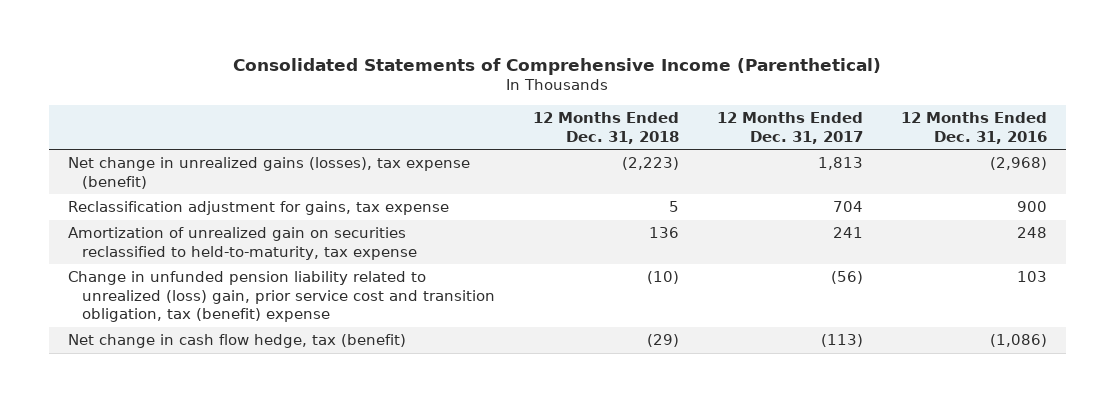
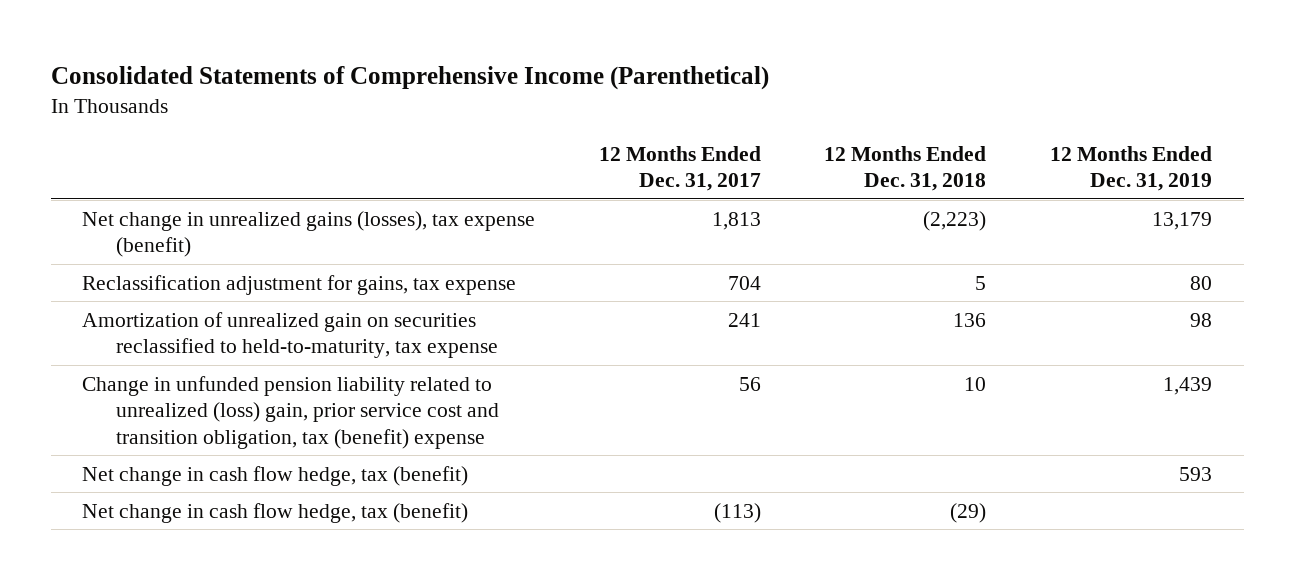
[900,112,1047,144] 12 Months Ended Dec. 31, 2016 -> none
none -> [1049,145,1212,192] 12 Months Ended Dec. 31, 2019
[646,271,679,285] (10) -> [964,376,987,391] 10
[830,271,863,285] (56) -> [738,376,761,391] 56
none -> [82,465,469,486] Net change in cash flow hedge, tax (benefit)

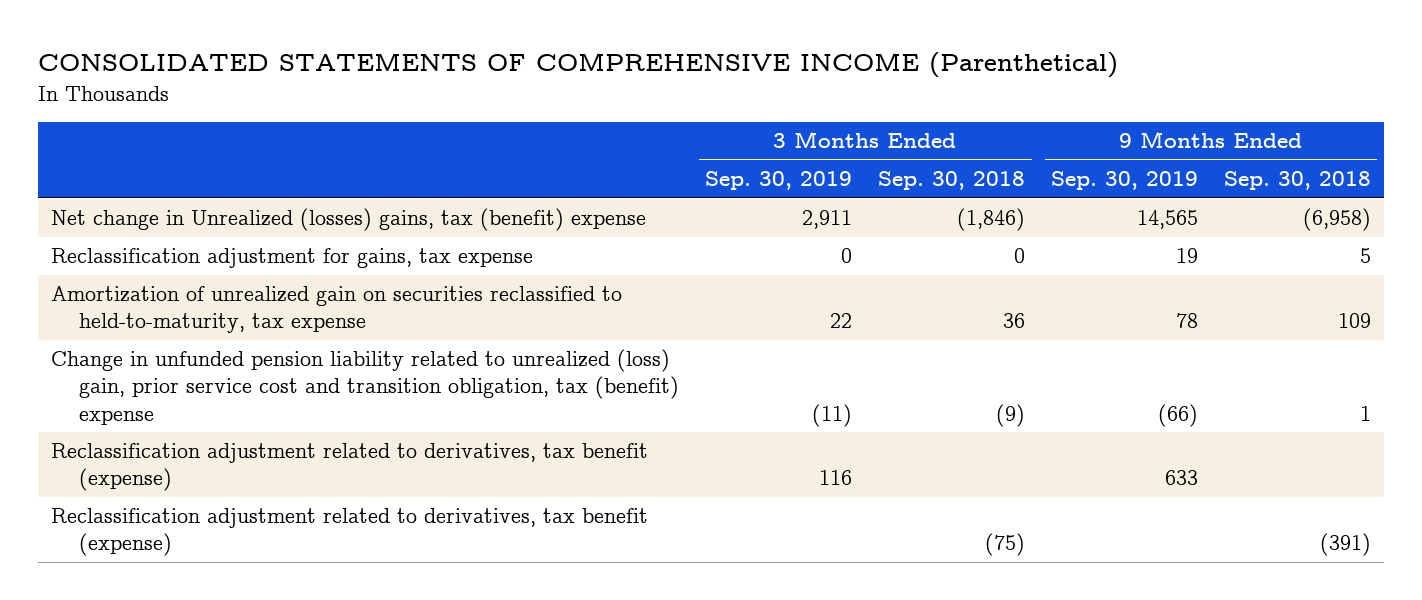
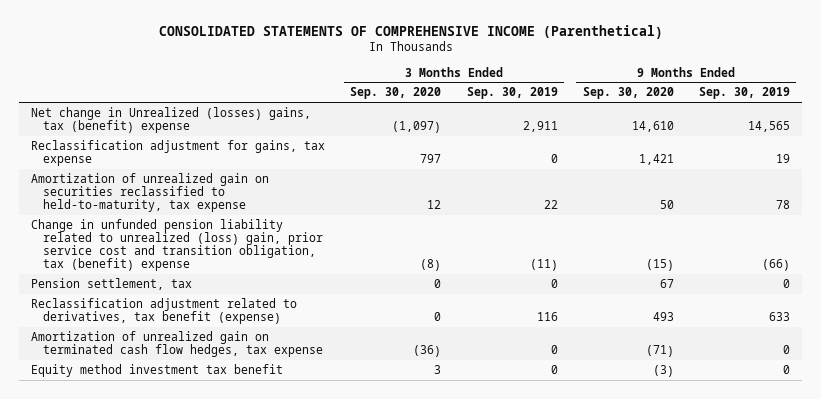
[878,171,1026,191] Sep. 30, 2018 -> none
[1224,171,1372,191] Sep. 30, 2018 -> none
none -> [350,87,442,100] Sep. 30, 2020
none -> [582,87,674,100] Sep. 30, 2020
none -> [31,277,193,290] Pension settlement, tax
[50,508,648,557] Reclassification adjustment related to derivatives, tax benefit (expense) -> none
none -> [31,330,323,358] Amortization of unrealized gain on terminated cash flow hedges, tax expense
none -> [31,363,284,377] Equity method investment tax benefit

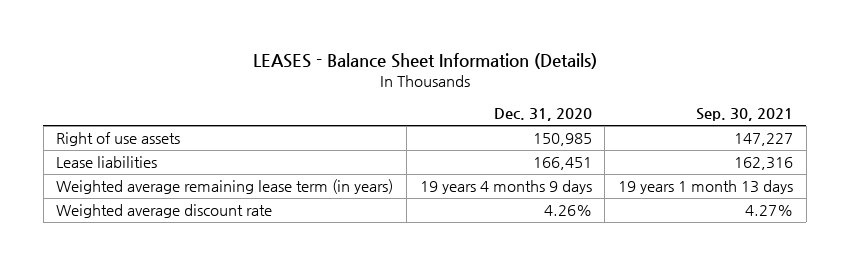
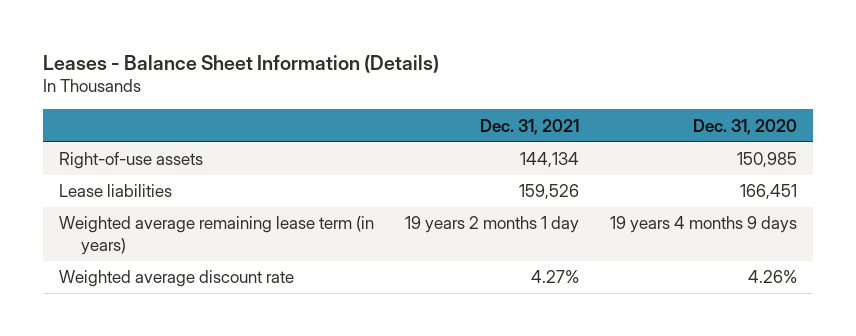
[252,53,597,70] LEASES - Balance Sheet Information (Details) -> [43,54,440,73] Leases - Balance Sheet Information (Details)
[695,108,793,122] Sep. 30, 2021 -> none
none -> [480,118,580,135] Dec. 31, 2021
[56,132,181,147] Right of use assets -> [58,152,203,170] Right-of-use assets

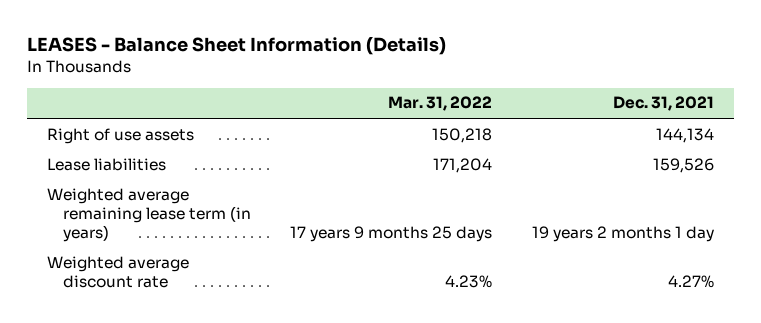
[43,54,440,73] Leases - Balance Sheet Information (Details) -> [27,37,447,56] LEASES - Balance Sheet Information (Details)
[693,118,798,135] Dec. 31, 2020 -> none
none -> [388,96,493,112] Mar. 31, 2022
[58,152,203,170] Right-of-use assets -> [46,127,194,144] Right of use assets

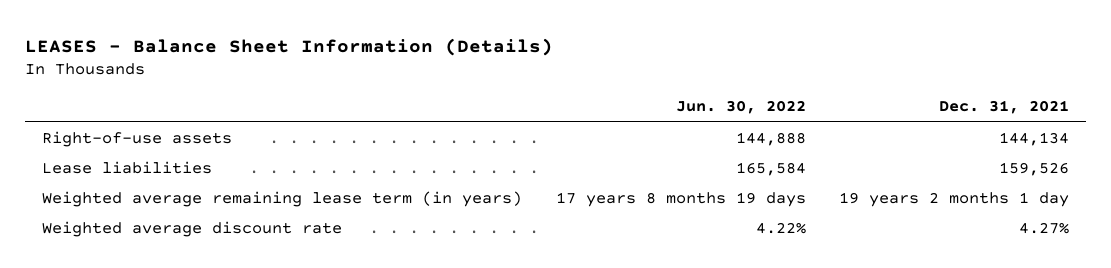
[388,96,493,112] Mar. 31, 2022 -> none
none -> [675,100,806,115] Jun. 30, 2022
[46,127,194,144] Right of use assets -> [42,131,233,148] Right-of-use assets

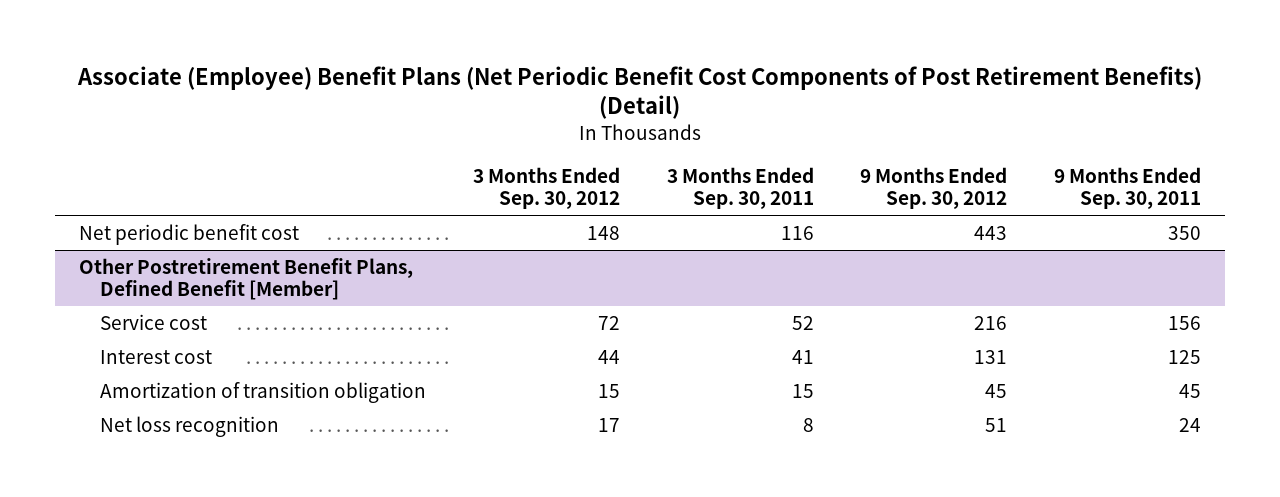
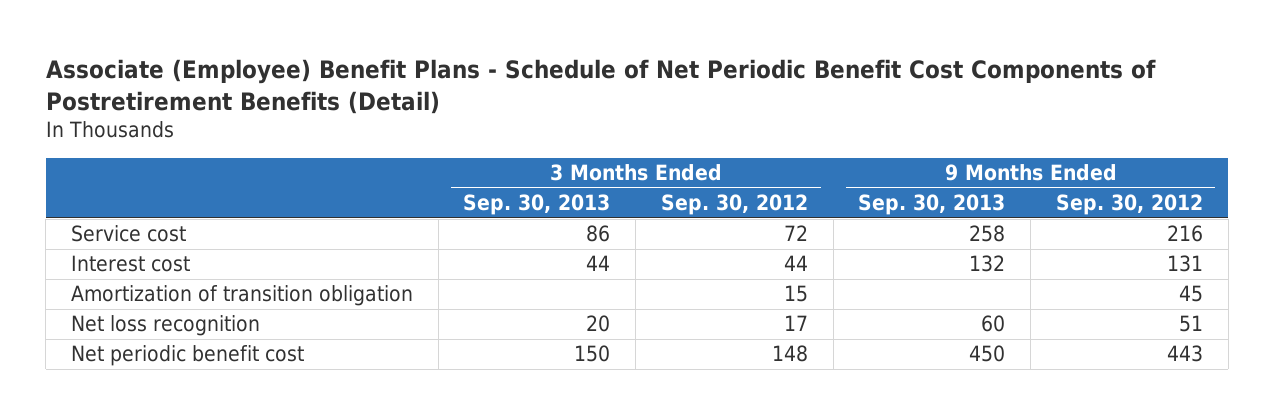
[77,65,1203,120] Associate (Employee) Benefit Plans (Net Periodic Benefit Cost Components of Post Retirement Benefits) (Detail) -> [45,58,1156,114] Associate (Employee) Benefit Plans - Schedule of Net Periodic Benefit Cost Components of Postretirement Benefits (Detail)
[666,166,814,210] 3 Months Ended Sep. 30, 2011 -> none
[1054,166,1202,210] 9 Months Ended Sep. 30, 2011 -> none
none -> [463,194,611,216] Sep. 30, 2013
none -> [858,194,1006,216] Sep. 30, 2013
[78,257,413,301] Other Postretirement Benefit Plans, Defined Benefit [Member] -> none
[78,223,299,245] Net periodic benefit cost -> [70,345,304,367] Net periodic benefit cost

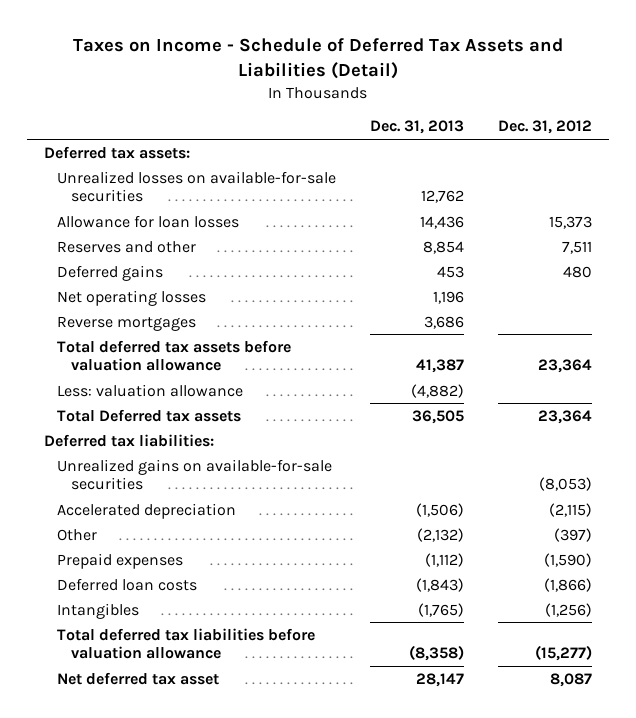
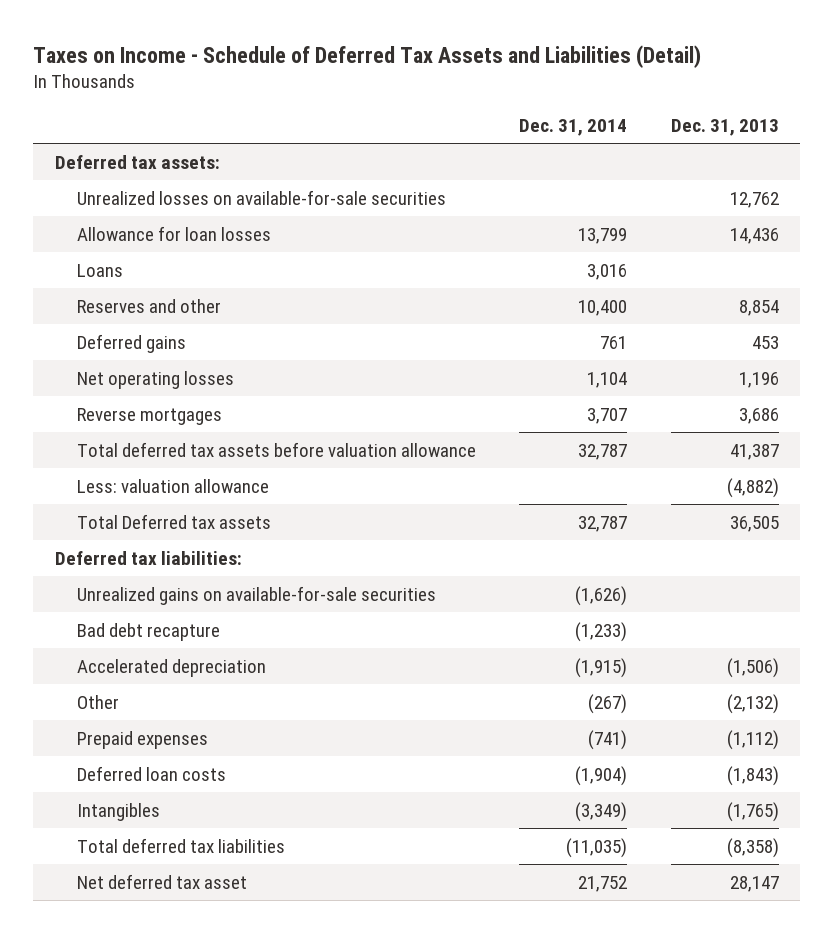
[498,120,593,135] Dec. 31, 2012 -> none
none -> [519,119,628,137] Dec. 31, 2014
none -> [76,263,123,277] Loans
none -> [76,622,220,641] Bad debt recapture
[57,627,316,660] Total deferred tax liabilities before valuation allowance -> [76,837,285,853] Total deferred tax liabilities

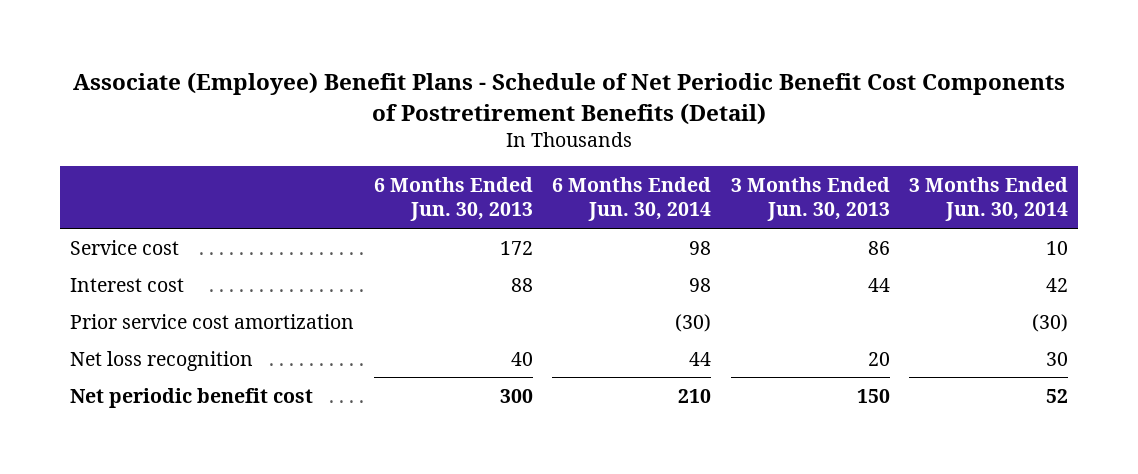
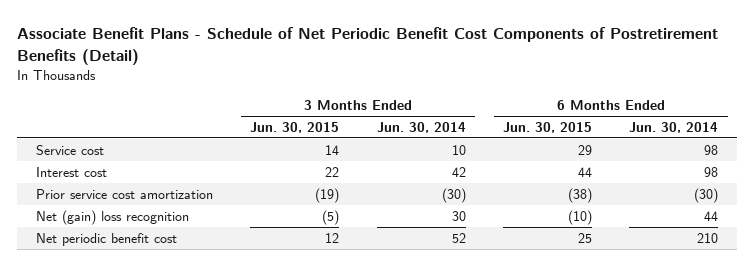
[73,72,1066,125] Associate (Employee) Benefit Plans - Schedule of Net Periodic Benefit Cost Components of Postretirement Benefits (Detail) -> [17,27,719,66] Associate Benefit Plans - Schedule of Net Periodic Benefit Cost Components of Postretirement Benefits (Detail)
[373,176,533,222] 6 Months Ended Jun. 30, 2013 -> none
[730,176,890,222] 3 Months Ended Jun. 30, 2013 -> none
none -> [250,121,340,133] Jun. 30, 2015
none -> [502,121,592,133] Jun. 30, 2015
[70,350,254,371] Net loss recognition -> [36,209,190,225] Net (gain) loss recognition

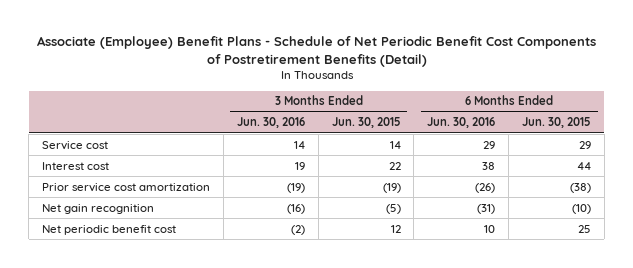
[17,27,719,66] Associate Benefit Plans - Schedule of Net Periodic Benefit Cost Components of Postretirement Benefits (Detail) -> [36,36,596,67] Associate (Employee) Benefit Plans - Schedule of Net Periodic Benefit Cost Components of Postretirement Benefits (Detail)
[376,121,466,133] Jun. 30, 2014 -> none
[629,121,719,133] Jun. 30, 2014 -> none
none -> [236,117,305,129] Jun. 30, 2016
none -> [427,117,496,129] Jun. 30, 2016
[36,209,190,225] Net (gain) loss recognition -> [41,203,154,214] Net gain recognition

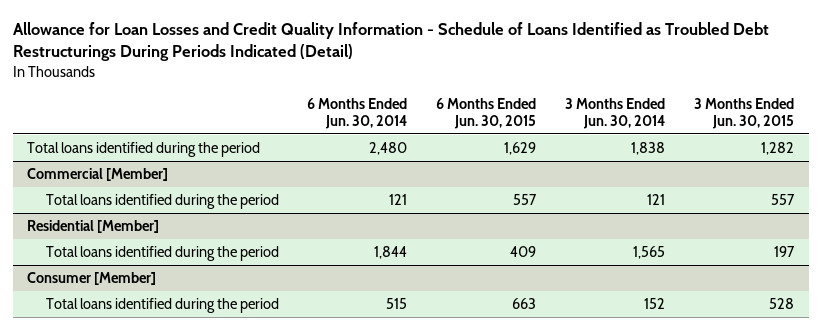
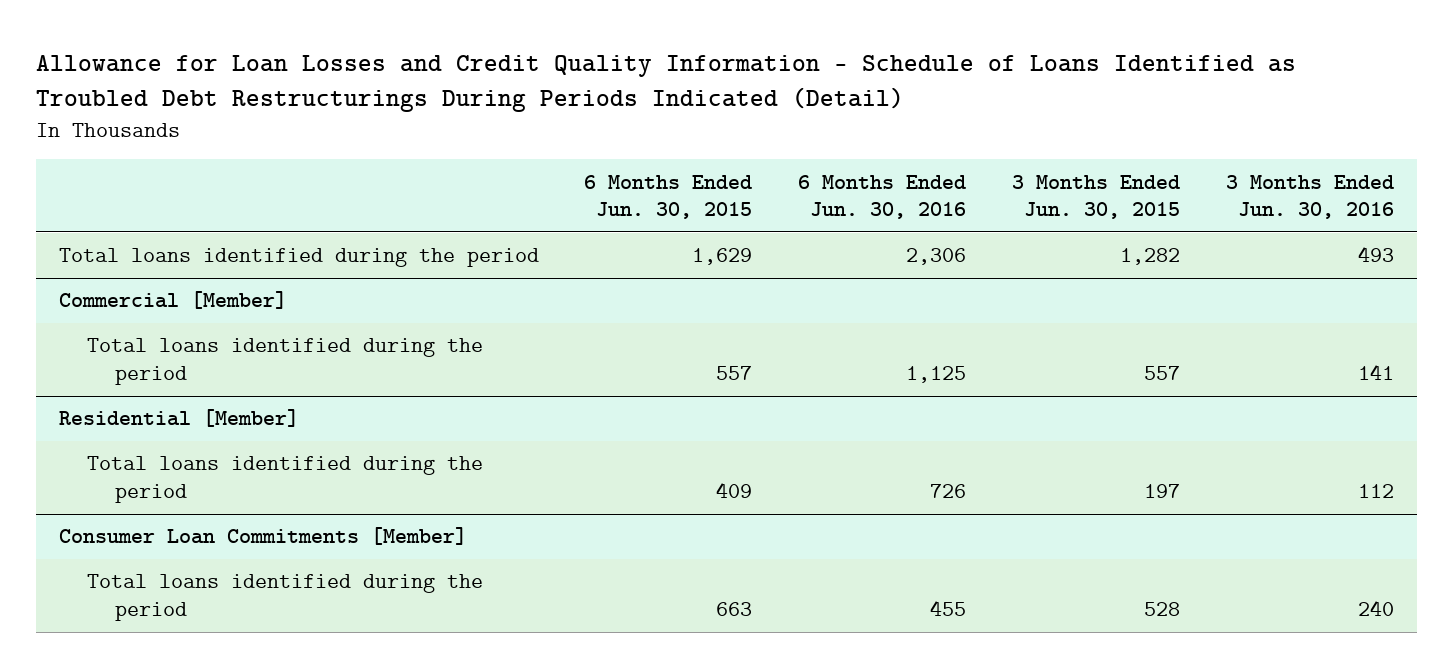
[307,97,408,129] 6 Months Ended Jun. 30, 2014 -> none
[565,97,666,129] 3 Months Ended Jun. 30, 2014 -> none
none -> [798,174,967,220] 6 Months Ended Jun. 30, 2016
none -> [1225,174,1394,220] 3 Months Ended Jun. 30, 2016
[27,271,157,285] Consumer [Member] -> [58,527,467,546] Consumer Loan Commitments [Member]

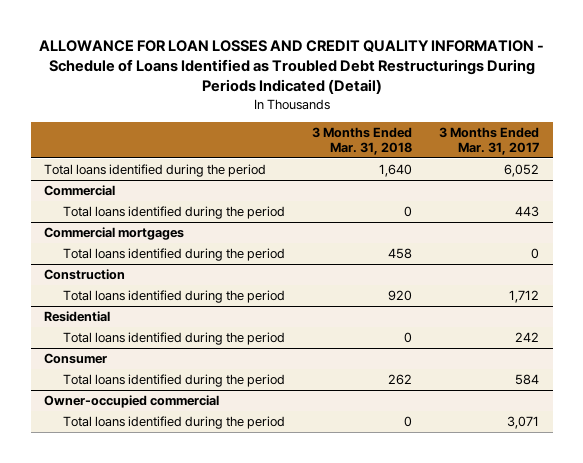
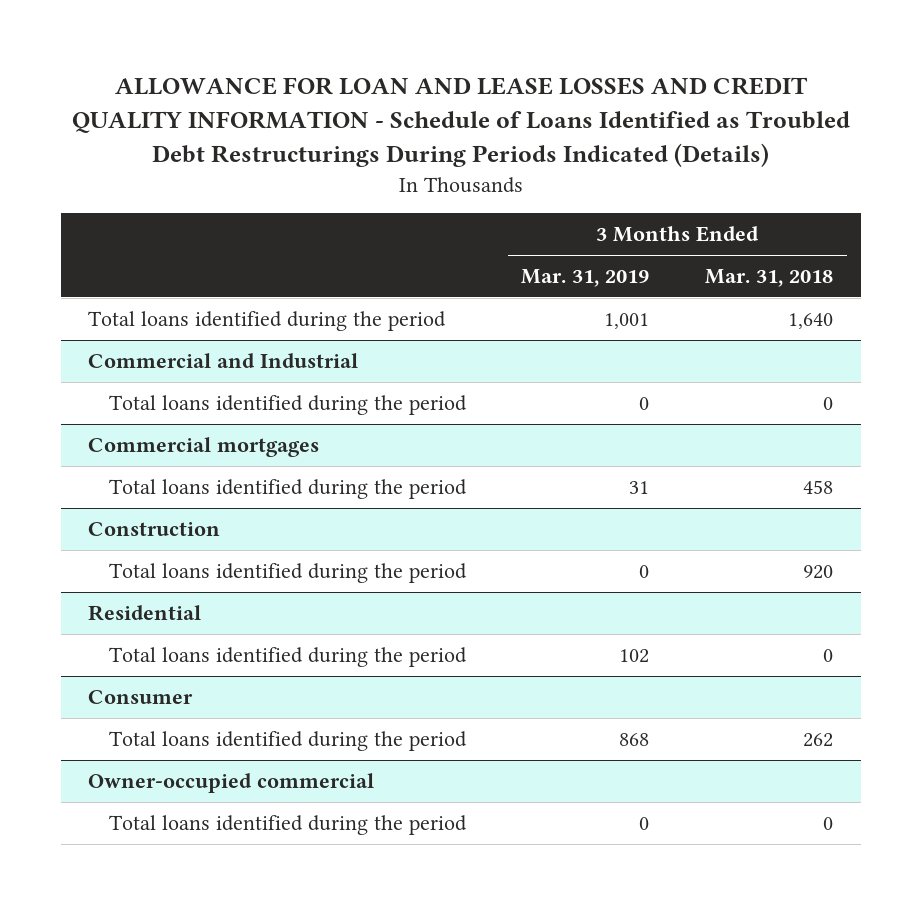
[38,39,544,95] ALLOWANCE FOR LOAN LOSSES AND CREDIT QUALITY INFORMATION - Schedule of Loans Identified as Troubled Debt Restructurings During Periods Indicated (Detail) -> [71,77,850,168] ALLOWANCE FOR LOAN AND LEASE LOSSES AND CREDIT QUALITY INFORMATION - Schedule of Loans Identified as Troubled Debt Restructurings During Periods Indicated (Details)
[439,126,540,155] 3 Months Ended Mar. 31, 2017 -> none
none -> [521,269,650,288] Mar. 31, 2019
[44,185,116,197] Commercial -> [88,352,359,368] Commercial and Industrial

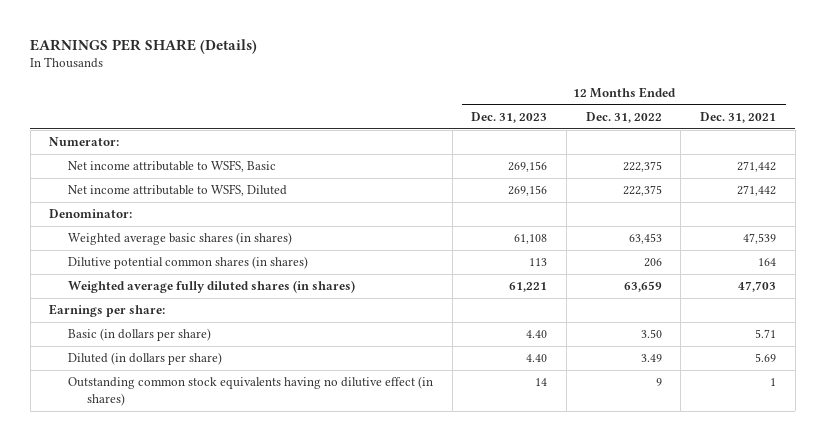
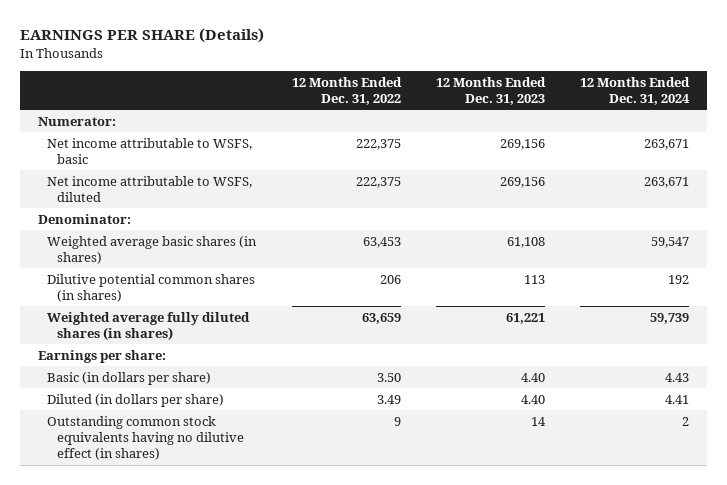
[700,111,777,123] Dec. 31, 2021 -> none
none -> [580,76,691,105] 12 Months Ended Dec. 31, 2024
[68,160,277,173] Net income attributable to WSFS, Basic -> [47,137,253,164] Net income attributable to WSFS, basic
[68,184,288,197] Net income attributable to WSFS, Diluted -> [47,175,253,202] Net income attributable to WSFS, diluted

